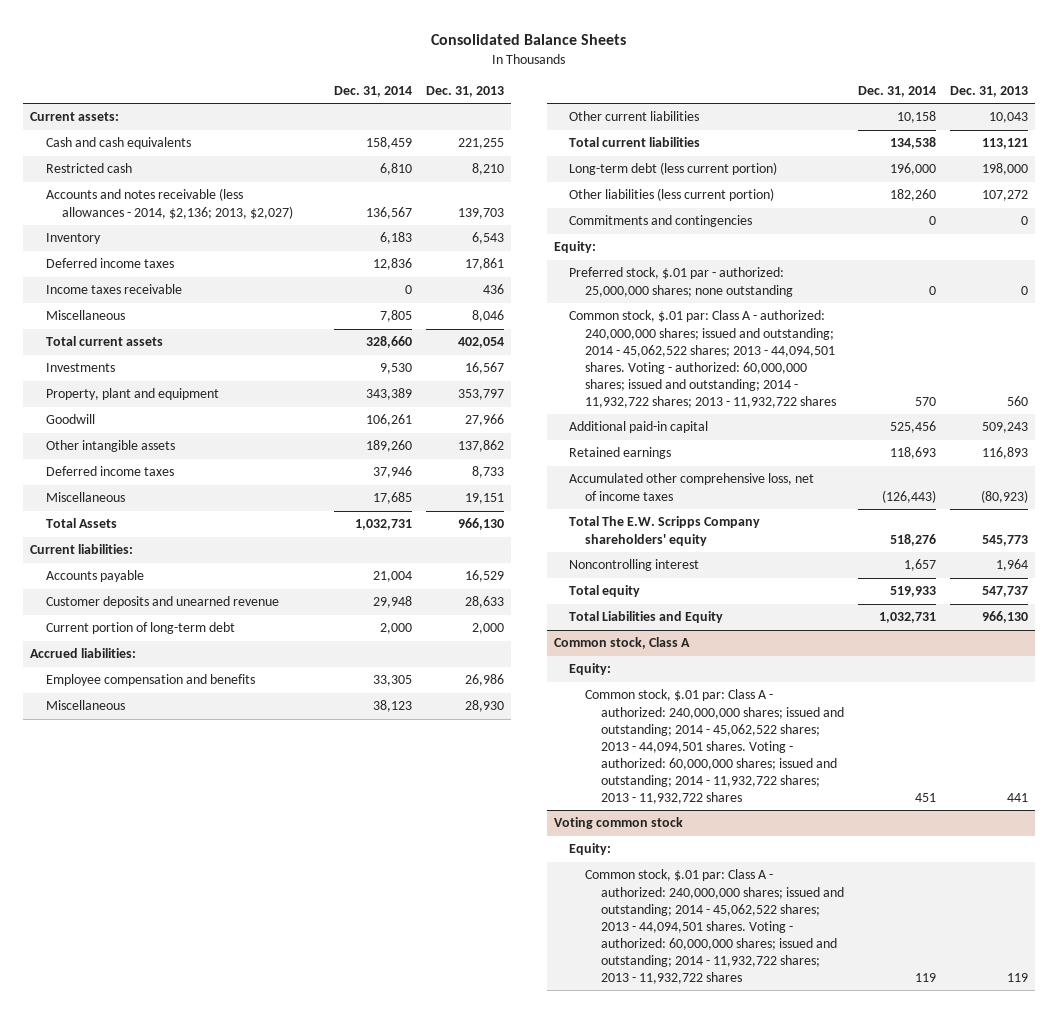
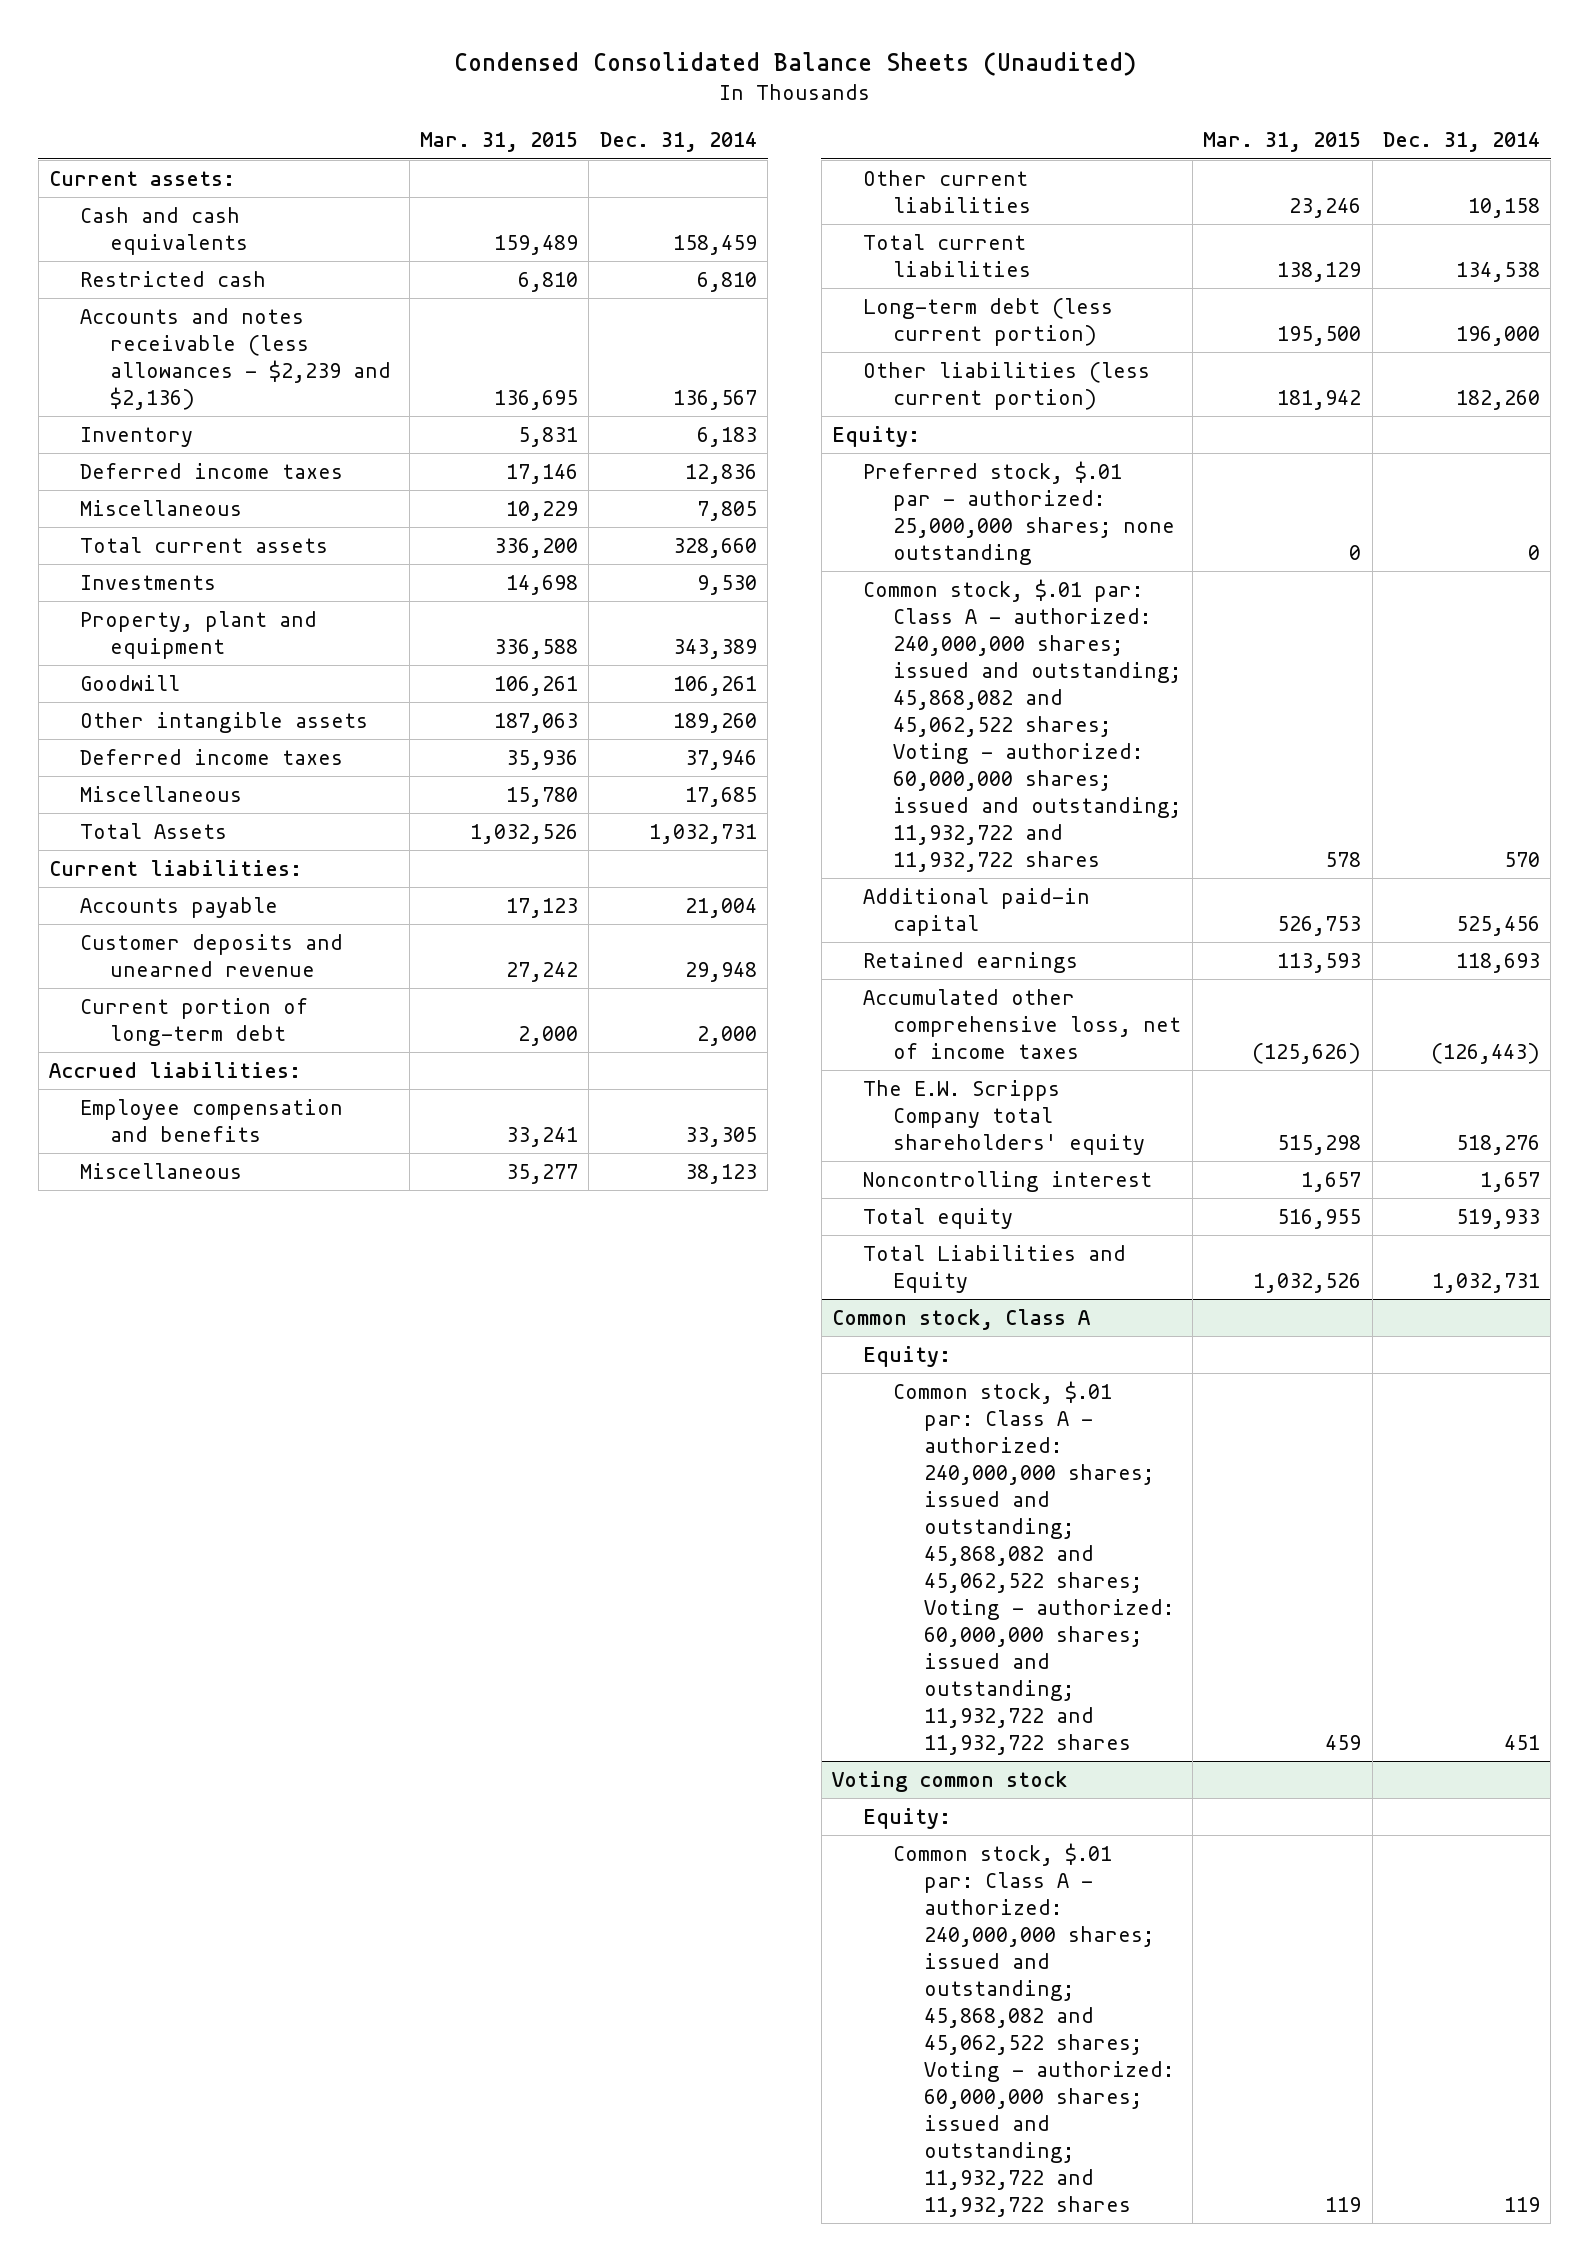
[431,33,627,45] Consolidated Balance Sheets -> [453,52,1136,77] Condensed Consolidated Balance Sheets (Unaudited)
[426,86,505,98] Dec. 31, 2013 -> none
none -> [420,132,579,153] Mar. 31, 2015
[45,188,293,219] Accounts and notes receivable (less allowances - 2014, $2,136; 2013, $2,027) -> [79,308,392,410] Accounts and notes receivable (less allowances - $2,239 and $2,136)
[45,284,182,295] Income taxes receivable -> none
[569,215,753,228] Commitments and contingencies -> none
[569,310,837,408] Common stock, $.01 par: Class A - authorized: 240,000,000 shares; issued and outstanding; 2014 - 45,062,522 shares; 2013 - 44,094,501 shares. Voting - authorized: 60,000,000 shares; issued and outstanding; 2014 - 11,932,722 shares; 2013 - 11,932,722 shares -> [862,579,1182,872] Common stock, $.01 par: Class A - authorized: 240,000,000 shares; issued and outstanding; 45,868,082 and 45,062,522 shares; Voting - authorized: 60,000,000 shares; issued and outstanding; 11,932,722 and 11,932,722 shares
[569,516,761,546] Total The E.W. Scripps Company shareholders' equity -> [862,1080,1146,1155] The E.W. Scripps Company total shareholders' equity
[585,689,845,804] Common stock, $.01 par: Class A - authorized: 240,000,000 shares; issued and outstanding; 2014 - 45,062,522 shares; 2013 - 44,094,501 shares. Voting - authorized: 60,000,000 shares; issued and outstanding; 2014 - 11,932,722 shares; 2013 - 11,932,722 shares -> [893,1381,1174,1755] Common stock, $.01 par: Class A - authorized: 240,000,000 shares; issued and outstanding; 45,868,082 and 45,062,522 shares; Voting - authorized: 60,000,000 shares; issued and outstanding; 11,932,722 and 11,932,722 shares
[585,869,845,984] Common stock, $.01 par: Class A - authorized: 240,000,000 shares; issued and outstanding; 2014 - 45,062,522 shares; 2013 - 44,094,501 shares. Voting - authorized: 60,000,000 shares; issued and outstanding; 2014 - 11,932,722 shares; 2013 - 11,932,722 shares -> [893,1843,1174,2217] Common stock, $.01 par: Class A - authorized: 240,000,000 shares; issued and outstanding; 45,868,082 and 45,062,522 shares; Voting - authorized: 60,000,000 shares; issued and outstanding; 11,932,722 and 11,932,722 shares

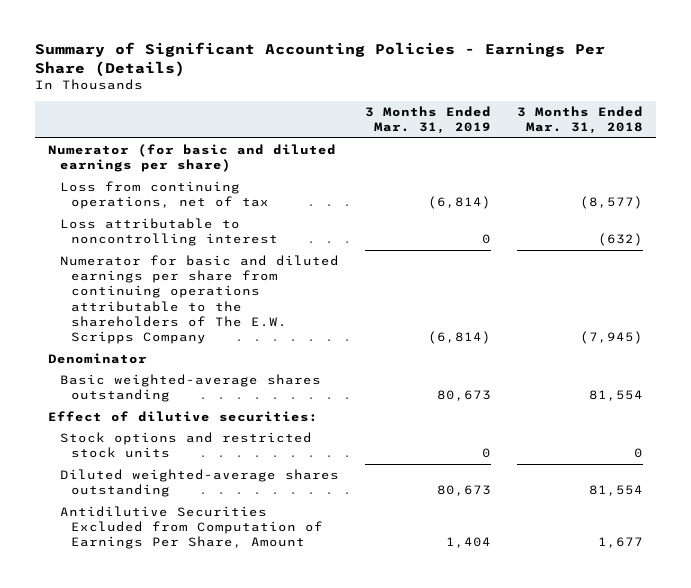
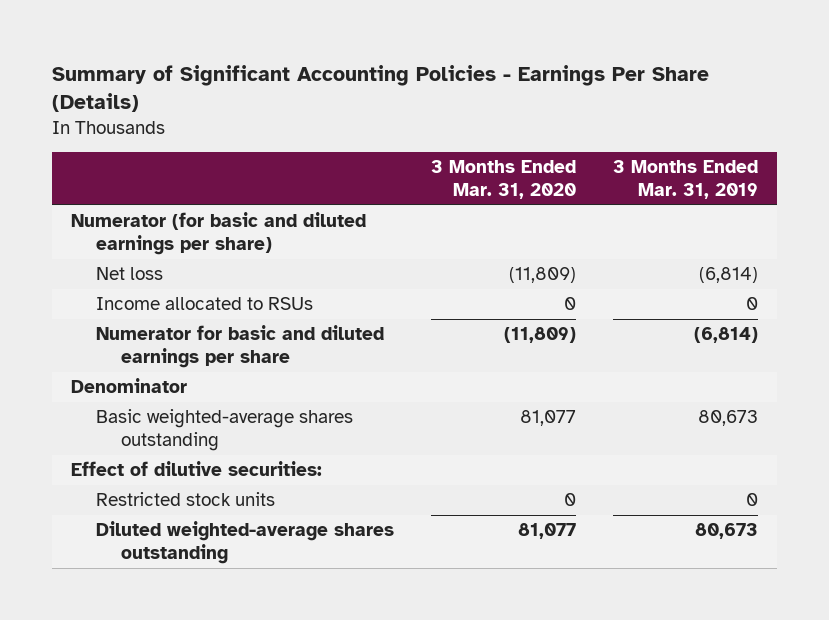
[516,106,643,135] 3 Months Ended Mar. 31, 2018 -> none
none -> [431,160,577,199] 3 Months Ended Mar. 31, 2020
[59,217,278,247] Loss attributable to noncontrolling interest -> none
[59,180,269,210] Loss from continuing operations, net of tax -> [95,267,163,281] Net loss
none -> [95,297,313,311] Income allocated to RSUs
[59,254,339,345] Numerator for basic and diluted earnings per share from continuing operations attributable to the shareholders of The E.W. Scripps Company -> [95,325,384,368] Numerator for basic and diluted earnings per share
[59,431,312,459] Stock options and restricted stock units -> [95,492,275,507] Restricted stock units
[59,505,323,550] Antidilutive Securities Excluded from Computation of Earnings Per Share, Amount -> none

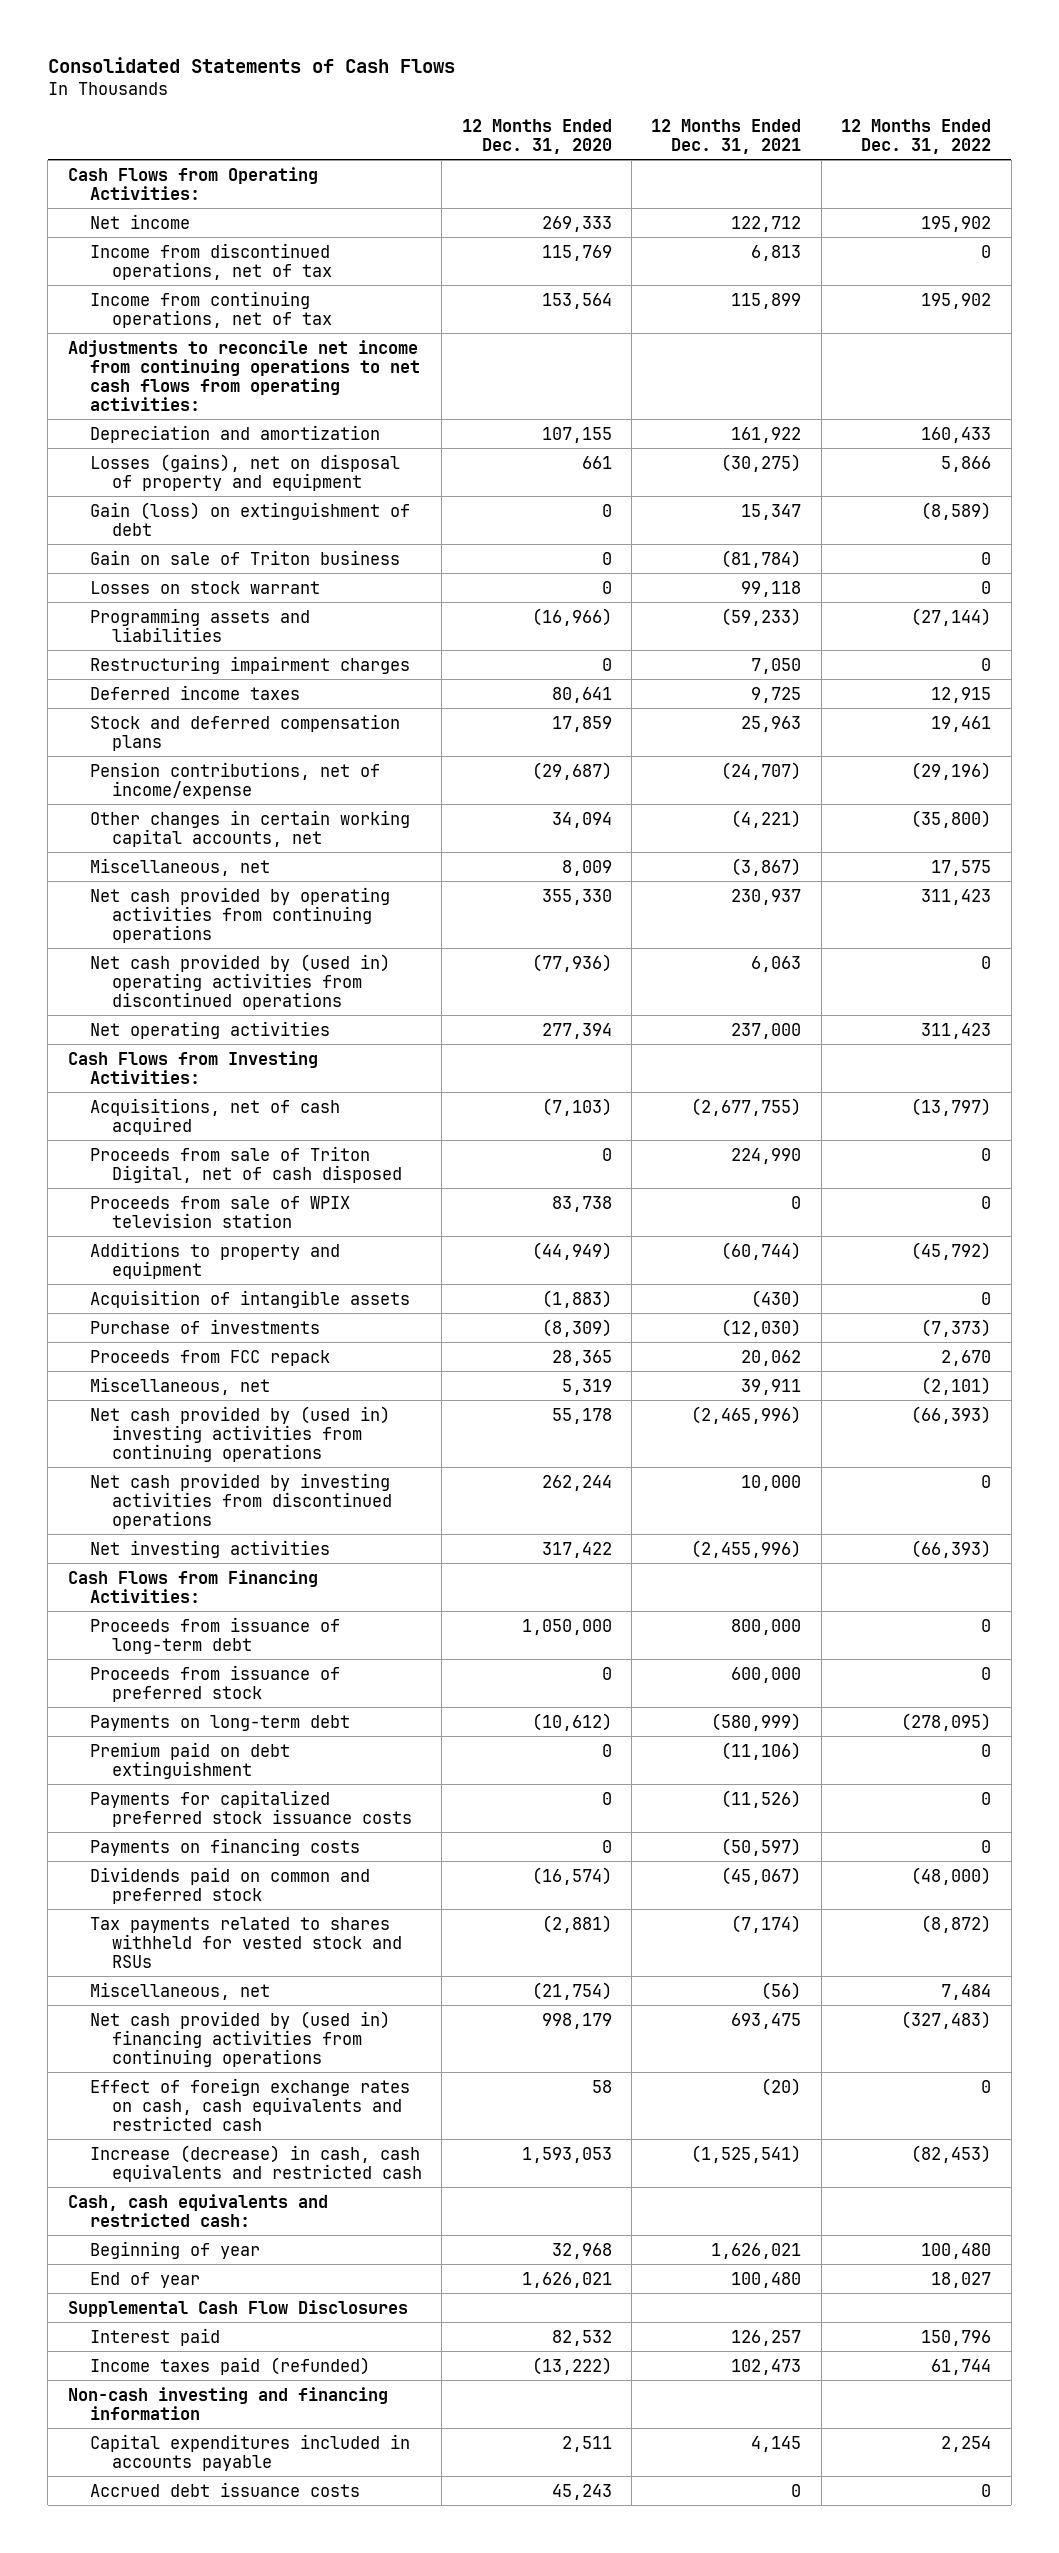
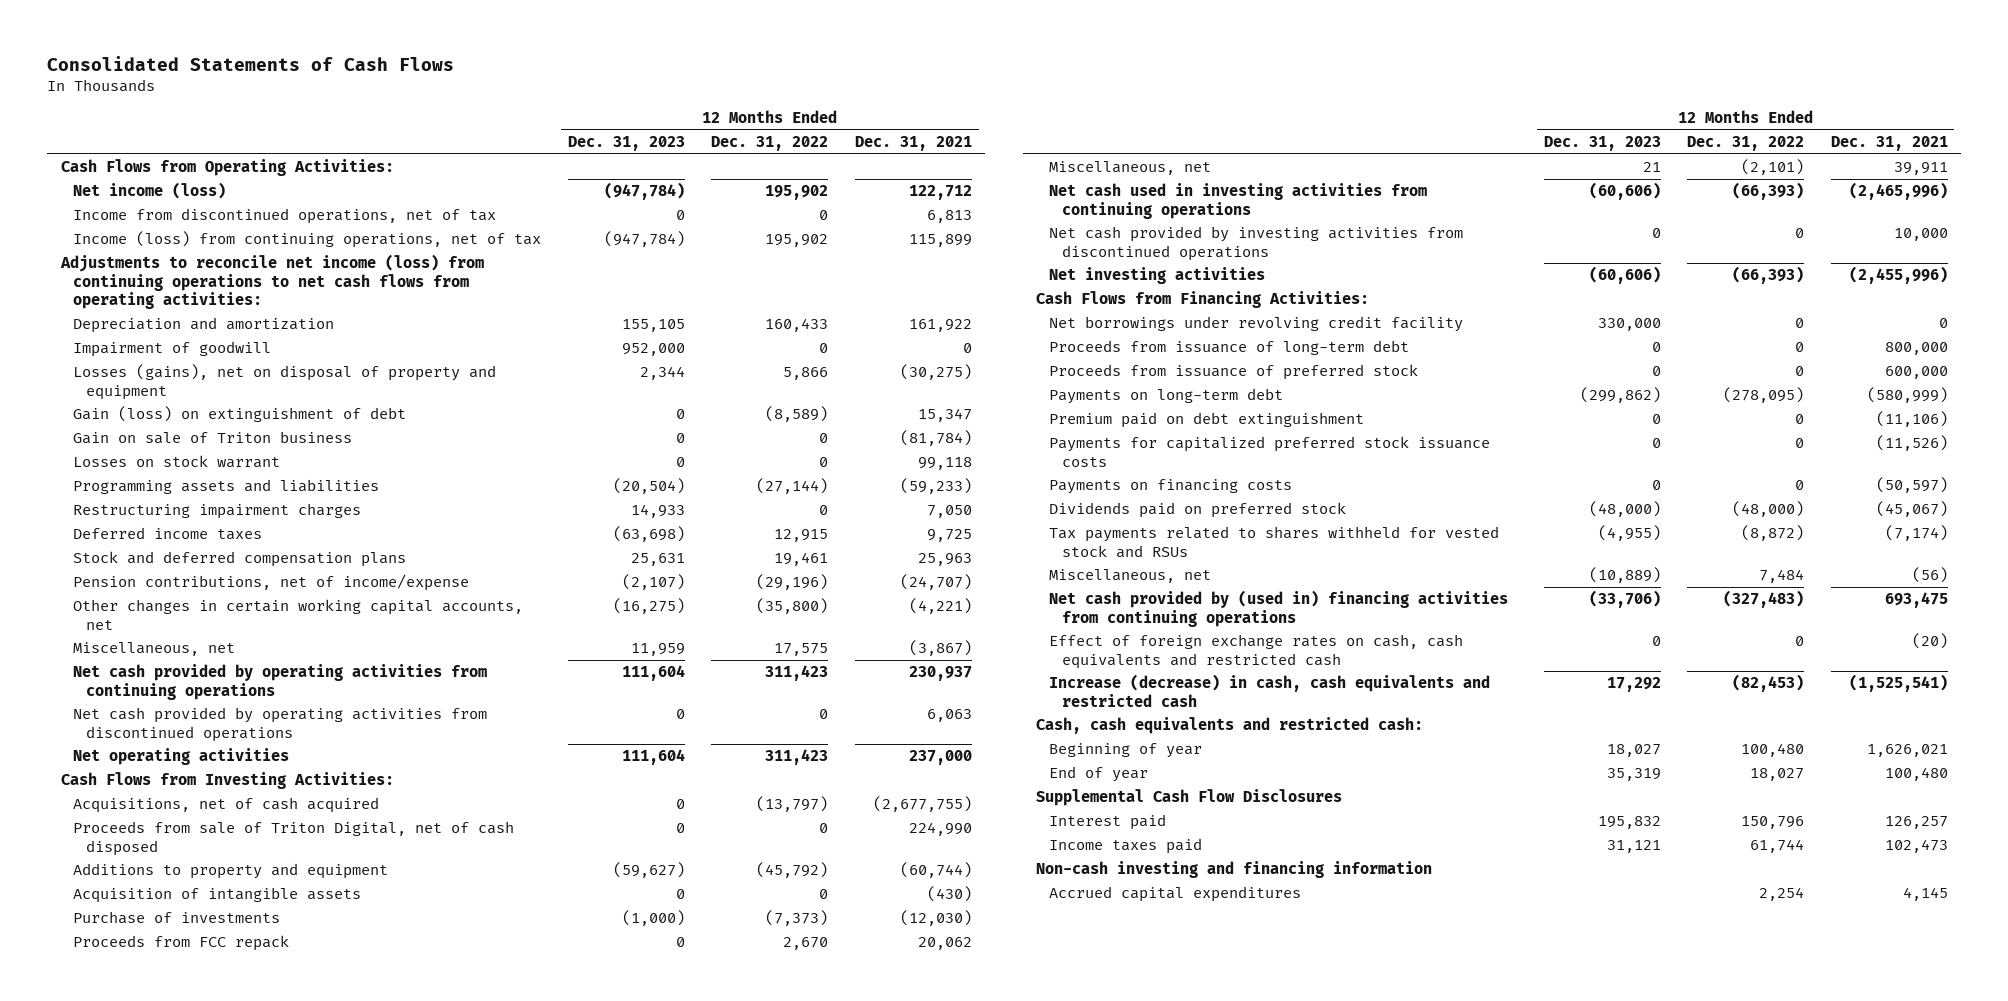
[461,118,612,154] 12 Months Ended Dec. 31, 2020 -> none
none -> [567,136,685,152] Dec. 31, 2023
[89,213,190,229] Net income -> [73,182,227,200] Net income (loss)
[89,290,332,328] Income from continuing operations, net of tax -> [73,231,542,249] Income (loss) from continuing operations, net of tax
[67,339,420,411] Adjustments to reconcile net income from continuing operations to net cash flows from operating activities: -> [59,254,484,310] Adjustments to reconcile net income (loss) from continuing operations to net cash flows from operating activities:
none -> [73,341,272,358] Impairment of goodwill
[89,953,390,1010] Net cash provided by (used in) operating activities from discontinued operations -> [73,707,488,742] Net cash provided by operating activities from discontinued operations
[89,1195,350,1228] Proceeds from sale of WPIX television station -> none
[89,1405,390,1462] Net cash provided by (used in) investing activities from continuing operations -> [1048,183,1427,219] Net cash used in investing activities from continuing operations
none -> [1048,316,1463,333] Net borrowings under revolving credit facility
[89,1866,370,1904] Dividends paid on common and preferred stock -> [1048,502,1346,519] Dividends paid on preferred stock
[89,2356,370,2375] Income taxes paid (refunded) -> [1048,838,1202,855] Income taxes paid
[89,2481,360,2497] Accrued debt issuance costs -> none
[89,2433,410,2471] Capital expenditures included in accounts payable -> [1048,886,1301,903] Accrued capital expenditures

